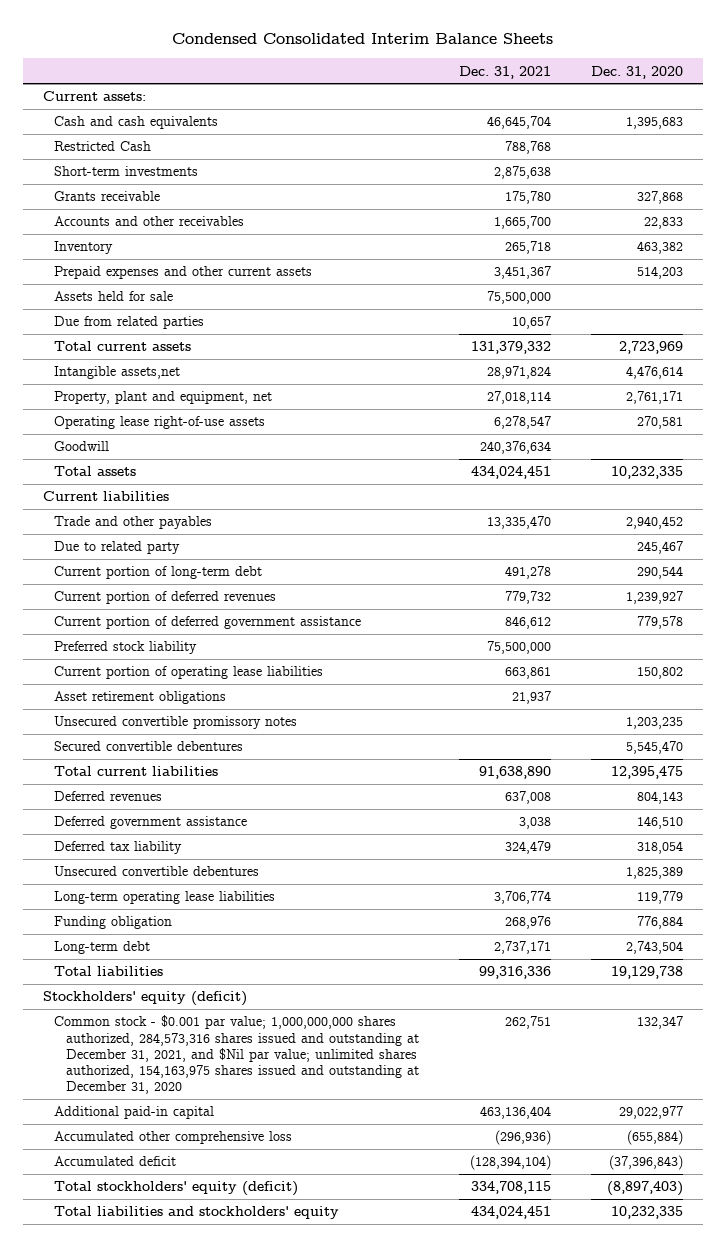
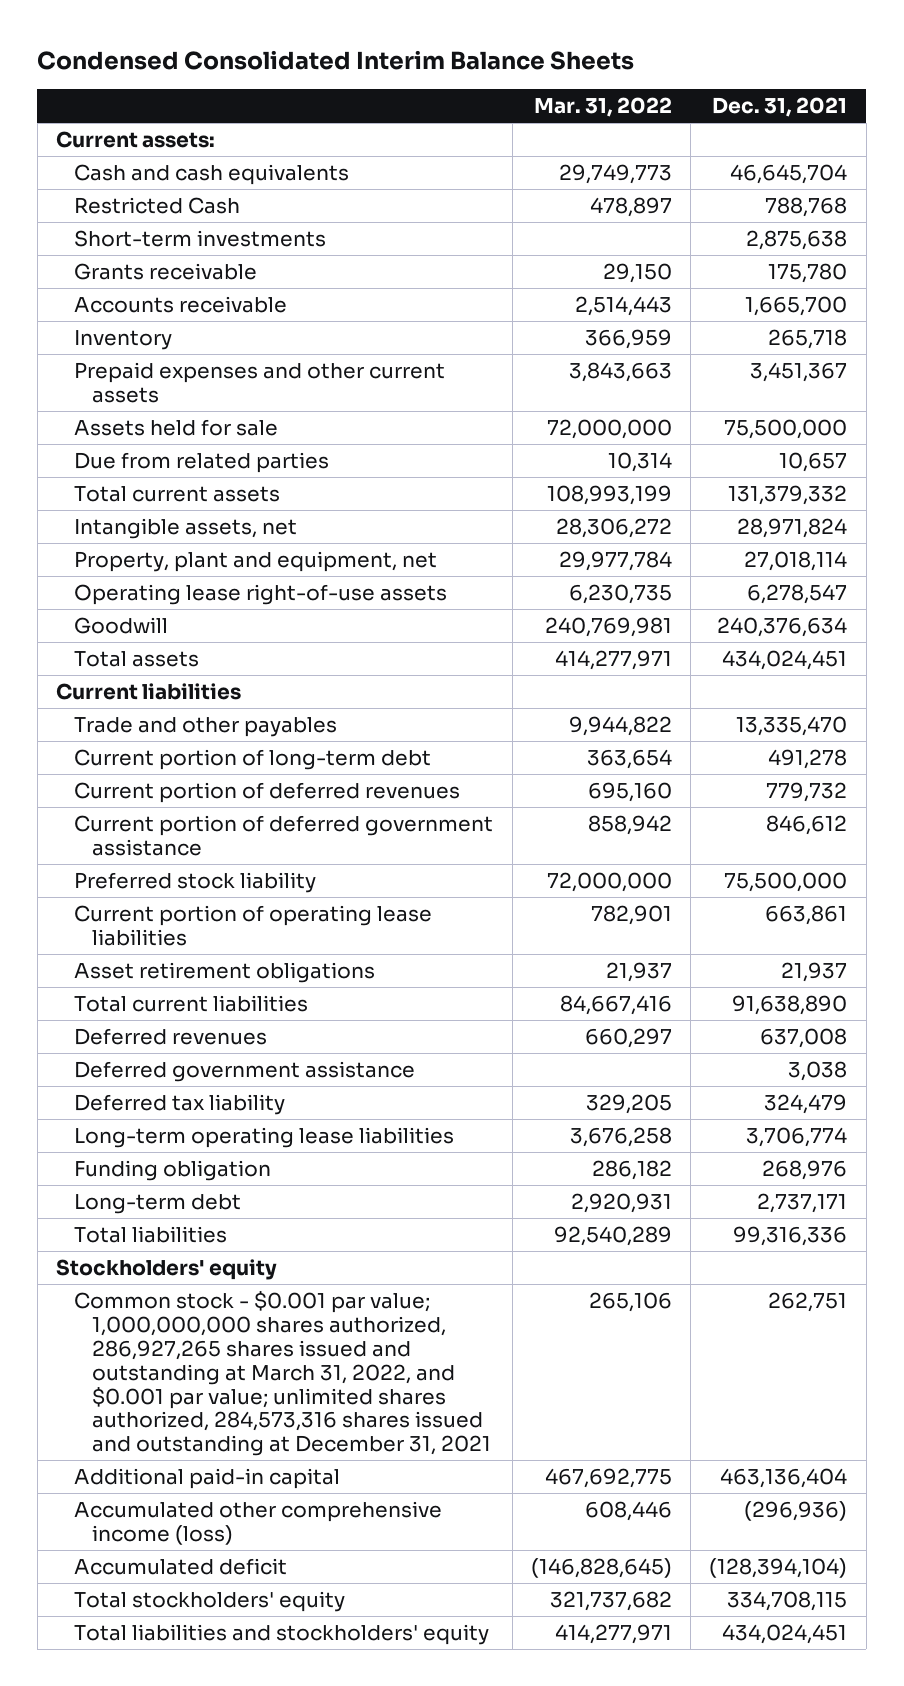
[590,65,683,79] Dec. 31, 2020 -> none
none -> [533,97,672,118] Mar. 31, 2022
[54,216,245,227] Accounts and other receivables -> [74,295,288,313] Accounts receivable
[54,366,181,380] Intangible assets,net -> [74,517,298,539] Intangible assets, net
[54,541,181,555] Due to related party -> none
[54,716,298,730] Unsecured convertible promissory notes -> none
[54,741,244,752] Secured convertible debentures -> none
[54,866,260,877] Unsecured convertible debentures -> none
[42,991,247,1007] Stockholders' equity (deficit) -> [56,1258,278,1280] Stockholders' equity
[54,1015,420,1094] Common stock - $0.001 par value; 1,000,000,000 shares authorized, 284,573,316 shares issued and outstanding at December 31, 2021, and $Nil par value; unlimited shares authorized, 154,163,975 shares issued and outstanding at December 31, 2020 -> [74,1290,492,1457] Common stock - $0.001 par value; 1,000,000,000 shares authorized, 286,927,265 shares issued and outstanding at March 31, 2022, and $0.001 par value; unlimited shares authorized, 284,573,316 shares issued and outstanding at December 31, 2021
[54,1131,293,1145] Accumulated other comprehensive loss -> [74,1500,443,1545] Accumulated other comprehensive income (loss)
[54,1181,299,1197] Total stockholders' equity (deficit) -> [74,1590,346,1612] Total stockholders' equity

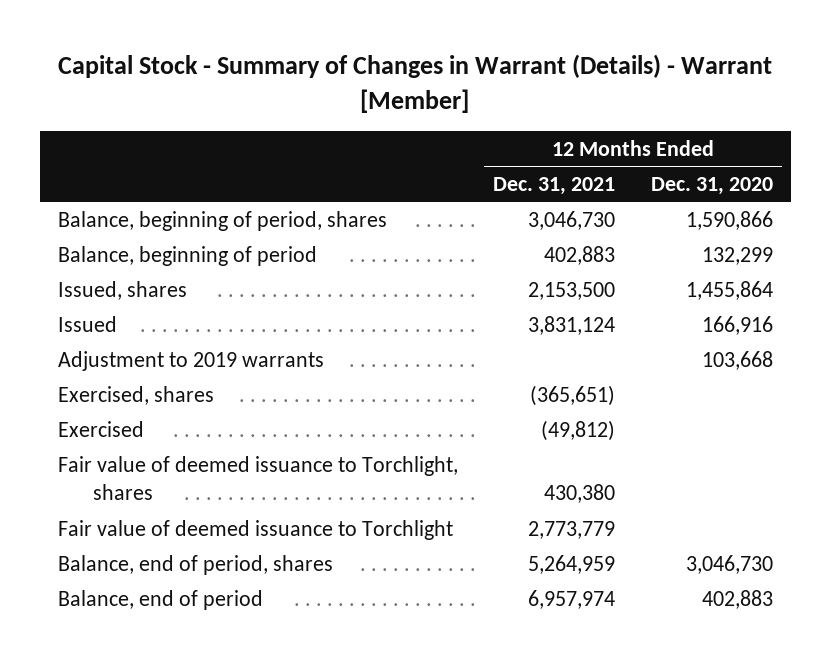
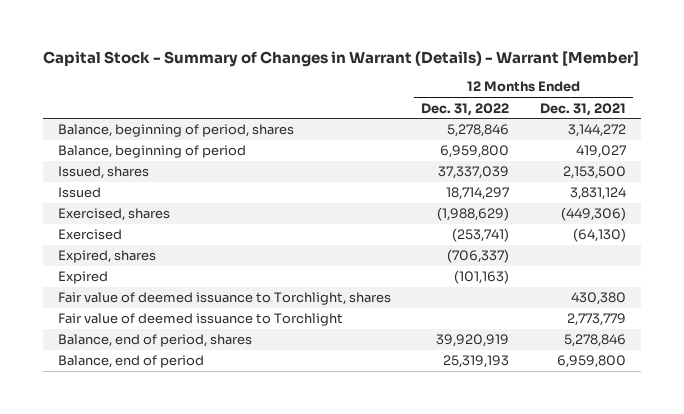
[650,176,773,195] Dec. 31, 2020 -> none
none -> [421,102,510,116] Dec. 31, 2022
[528,210,616,230] 3,046,730 -> [567,124,626,138] 3,144,272
[544,245,616,265] 402,883 -> [575,145,626,159] 419,027
[57,350,324,371] Adjustment to 2019 warrants -> none
[530,384,616,406] (365,651) -> [560,207,626,222] (449,306)
[541,419,616,441] (49,812) -> [572,228,626,243] (64,130)
none -> [58,250,157,264] Expired, shares
none -> [58,271,109,285] Expired
[528,554,616,574] 5,264,959 -> [563,334,626,348] 5,278,846
[528,589,616,609] 6,957,974 -> [556,355,626,369] 6,959,800

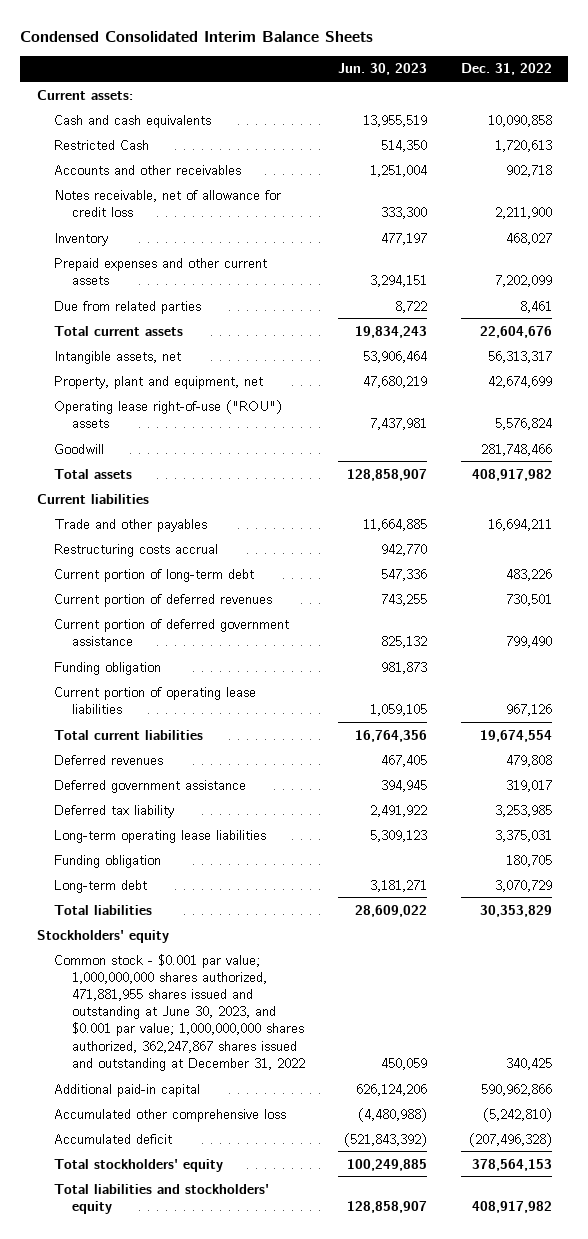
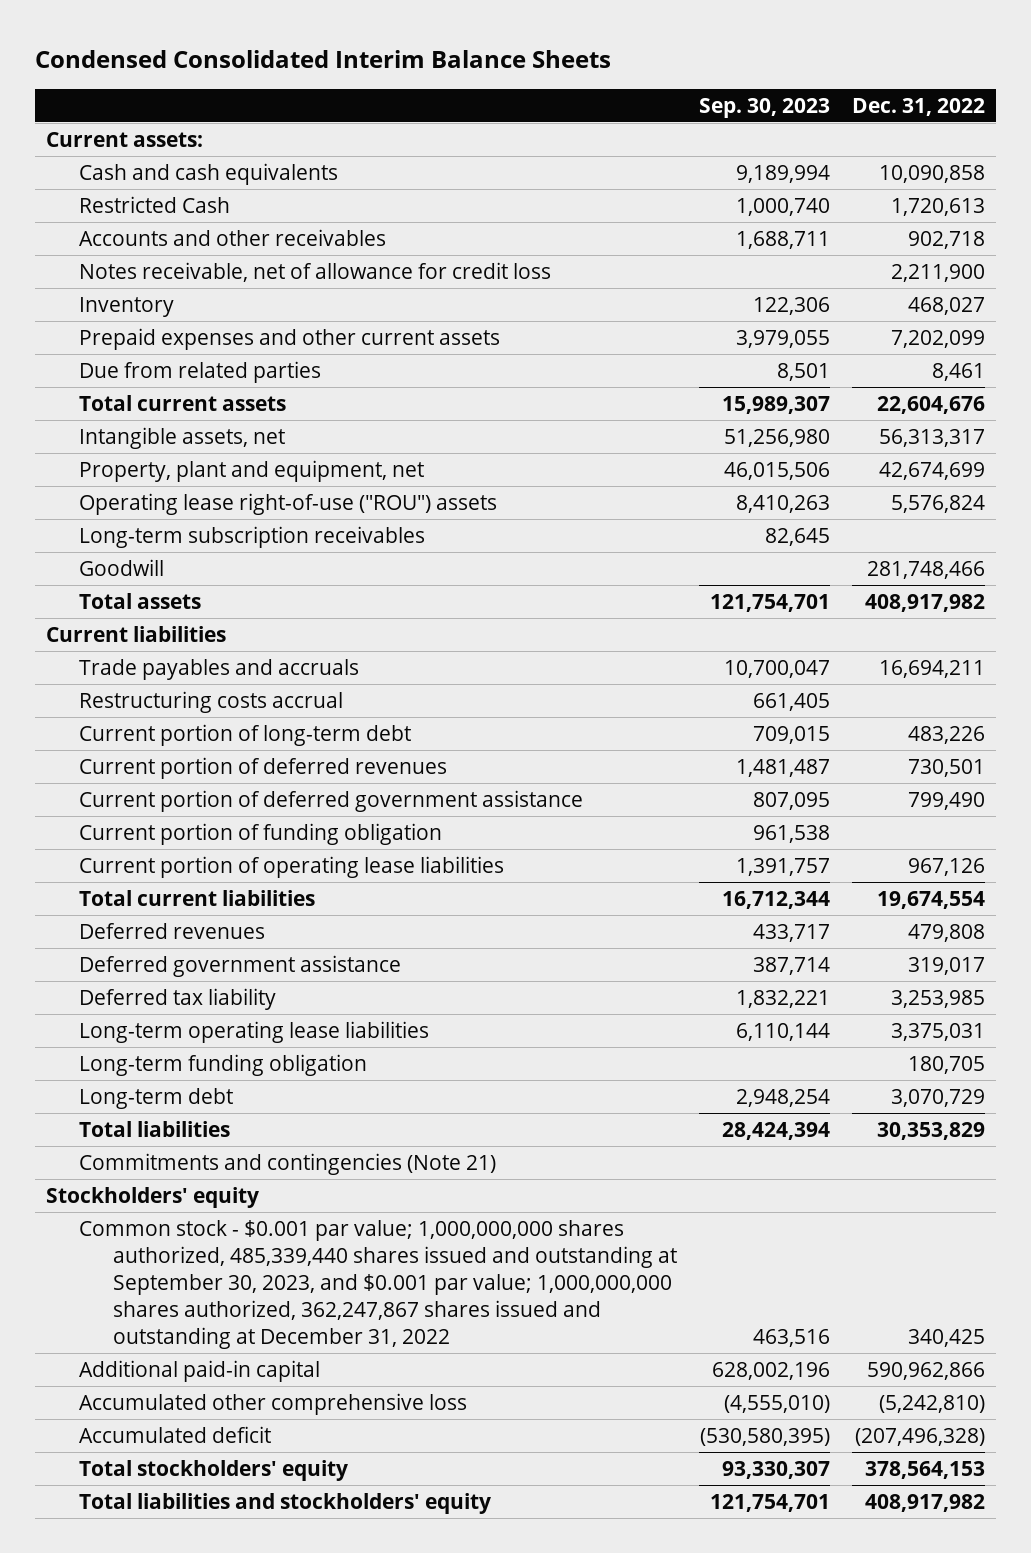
[338,63,428,76] Jun. 30, 2023 -> none
none -> [698,97,830,118] Sep. 30, 2023
none -> [79,526,426,549] Long-term subscription receivables
[54,518,208,532] Trade and other payables -> [79,659,360,681] Trade payables and accruals
[54,661,162,675] Funding obligation -> [79,823,443,846] Current portion of funding obligation
[54,854,162,868] Funding obligation -> [79,1054,368,1077] Long-term funding obligation
none -> [79,1153,497,1176] Commitments and contingencies (Note 21)
[54,953,306,1071] Common stock - $0.001 par value; 1,000,000,000 shares authorized, 471,881,955 shares issued and outstanding at June 30, 2023, and $0.001 par value; 1,000,000,000 shares authorized, 362,247,867 shares issued and outstanding at December 31, 2022 -> [79,1220,677,1350] Common stock - $0.001 par value; 1,000,000,000 shares authorized, 485,339,440 shares issued and outstanding at September 30, 2023, and $0.001 par value; 1,000,000,000 shares authorized, 362,247,867 shares issued and outstanding at December 31, 2022

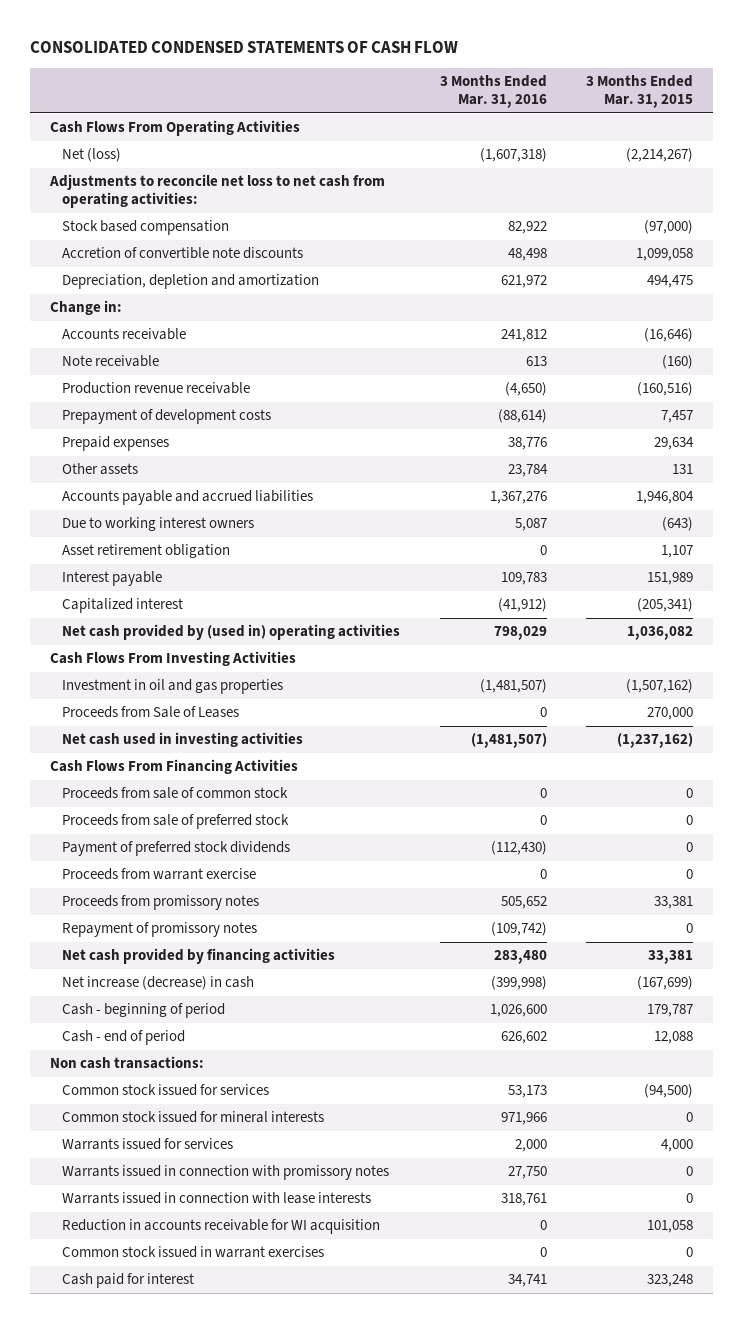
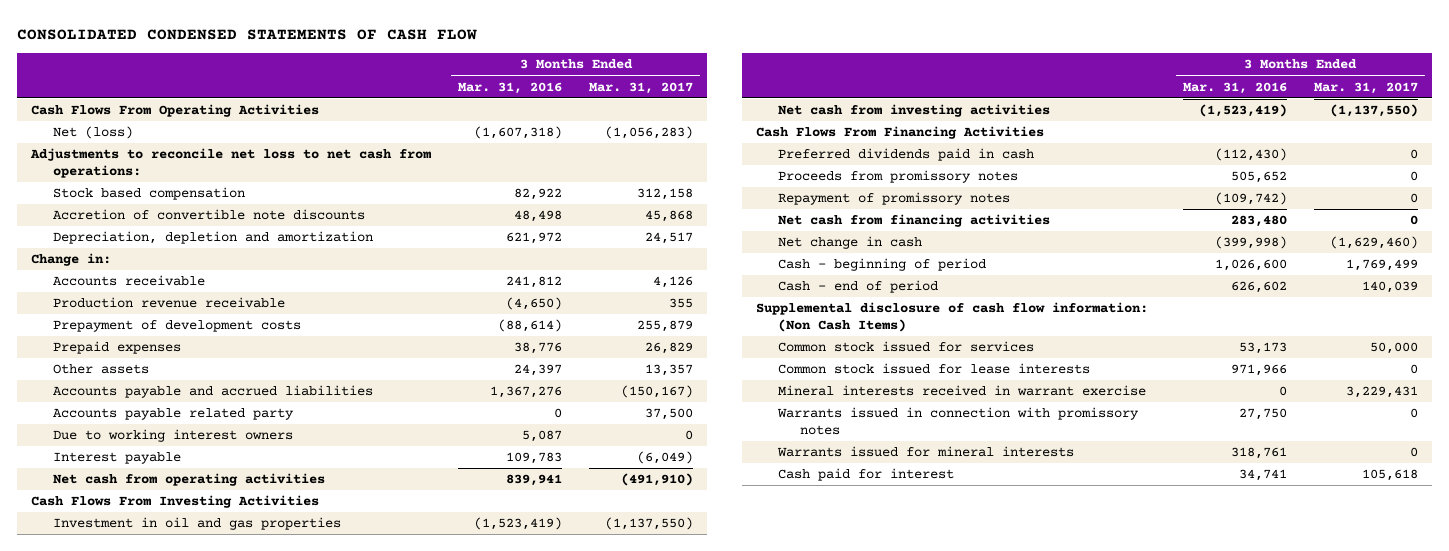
[586,75,694,109] 3 Months Ended Mar. 31, 2015 -> none
none -> [589,81,694,94] Mar. 31, 2017
[48,174,385,209] Adjustments to reconcile net loss to net cash from operating activities: -> [29,148,431,179] Adjustments to reconcile net loss to net cash from operations:
[61,355,159,368] Note receivable -> none
[507,464,548,478] 23,784 -> [513,364,562,377] 24,397
none -> [53,408,295,421] Accounts payable related party
[61,544,230,559] Asset retirement obligation -> none
[61,598,183,614] Capitalized interest -> none
[61,624,400,641] Net cash provided by (used in) operating activities -> [53,473,326,487] Net cash from operating activities
[493,626,547,641] 798,029 -> [505,474,562,487] 839,941
[61,706,239,719] Proceeds from Sale of Leases -> none
[479,679,547,694] (1,481,507) -> [473,517,562,531] (1,523,419)
[61,732,303,748] Net cash used in investing activities -> [778,104,1051,118] Net cash from investing activities
[470,733,547,749] (1,481,507) -> [1198,104,1287,118] (1,523,419)
[61,787,288,800] Proceeds from sale of common stock -> none
[61,814,289,830] Proceeds from sale of preferred stock -> none
[61,868,256,881] Proceeds from warrant exercise -> none
[61,841,290,857] Payment of preferred stock dividends -> [778,148,1035,162] Preferred dividends paid in cash
[61,948,335,965] Net cash provided by financing activities -> [778,214,1051,228] Net cash from financing activities
[61,976,254,991] Net increase (decrease) in cash -> [778,236,923,250] Net change in cash
[49,1056,204,1070] Non cash transactions: -> none
none -> [755,302,1148,333] Supplemental disclosure of cash flow information: (Non Cash Items)
[61,1138,233,1151] Warrants issued for services -> none
[61,1111,324,1124] Common stock issued for mineral interests -> [778,363,1091,375] Common stock issued for lease interests
none -> [778,385,1147,397] Mineral interests received in warrant exercise
[61,1219,380,1235] Reduction in accounts receivable for WI acquisition -> none
[61,1246,324,1259] Common stock issued in warrant exercises -> none
[61,1192,371,1205] Warrants issued in connection with lease interests -> [777,446,1075,458] Warrants issued for mineral interests

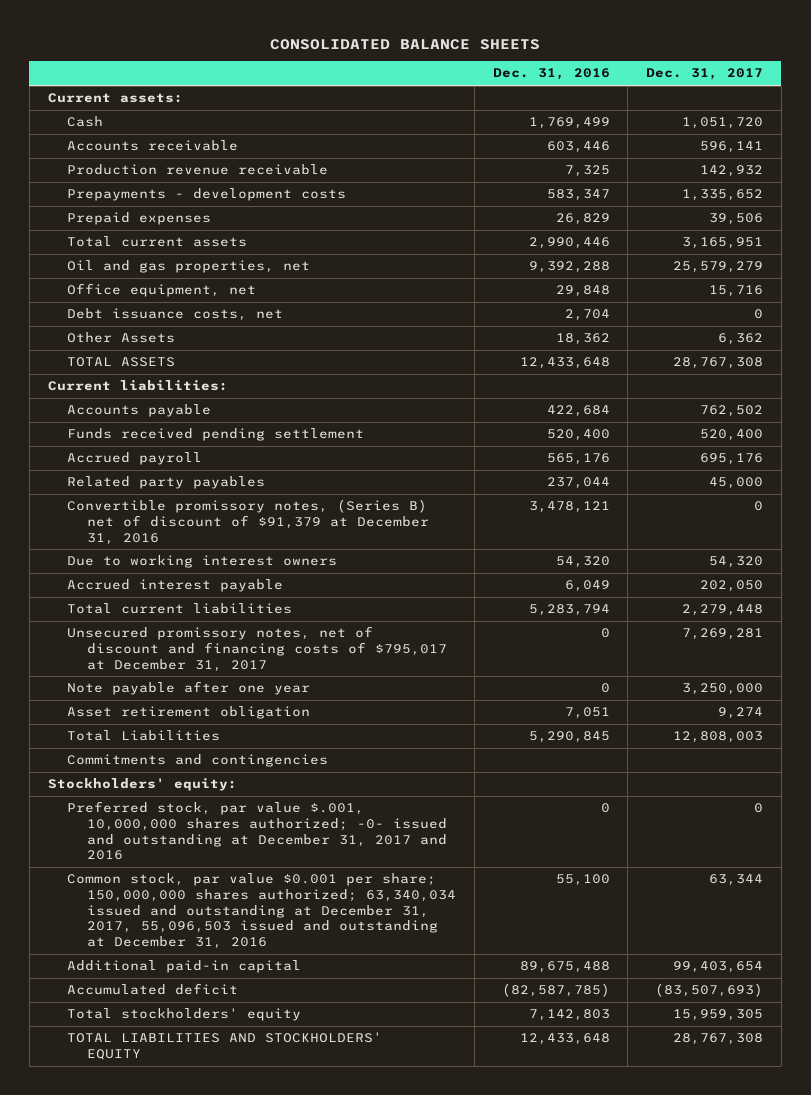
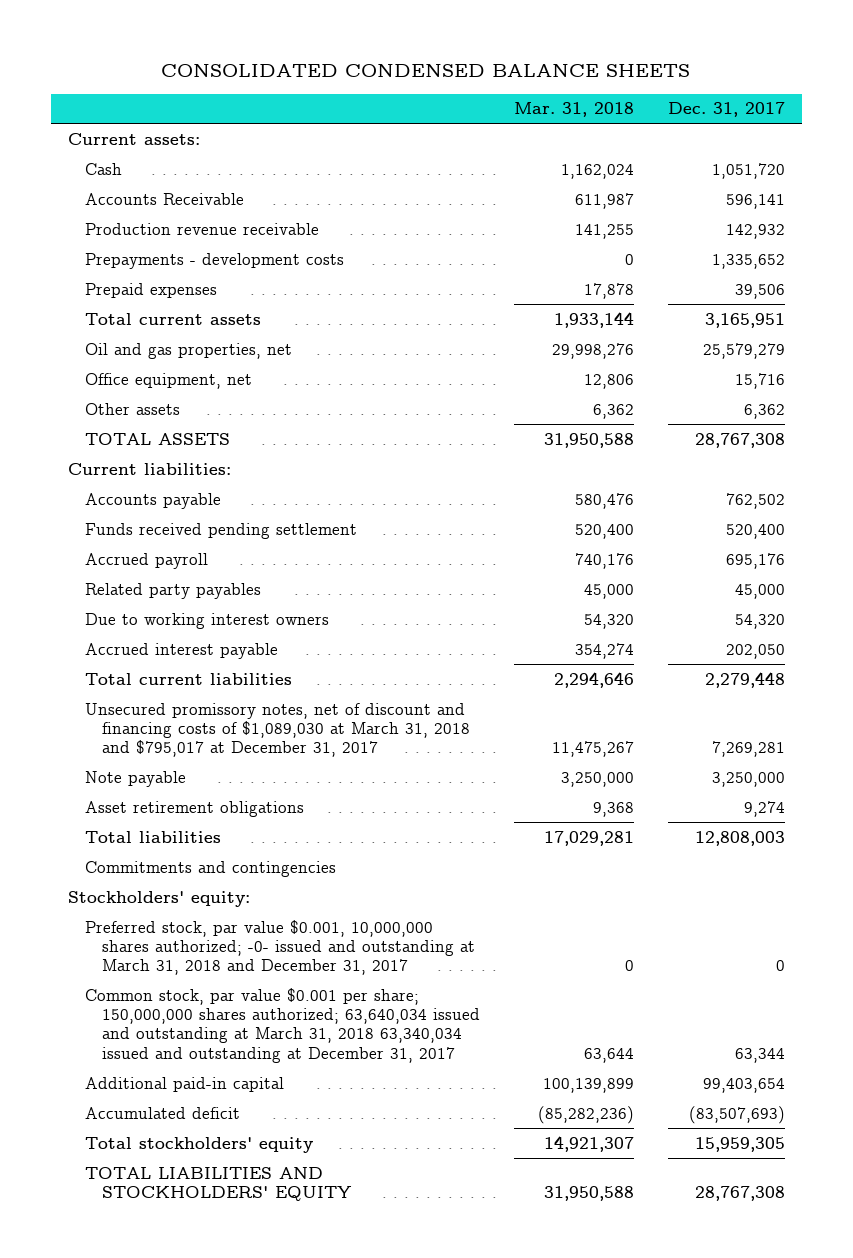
[270,38,541,50] CONSOLIDATED BALANCE SHEETS -> [161,63,691,77] CONSOLIDATED CONDENSED BALANCE SHEETS
[492,68,610,81] Dec. 31, 2016 -> none
none -> [513,102,634,118] Mar. 31, 2018
[67,140,239,152] Accounts receivable -> [84,192,244,205] Accounts Receivable
[67,308,284,322] Debt issuance costs, net -> none
[67,332,176,344] Other Assets -> [84,402,180,415] Other assets
[67,499,430,545] Convertible promissory notes, (Series B) net of discount of $91,379 at December 31, 2016 -> none
[67,626,448,672] Unsecured promissory notes, net of discount and financing costs of $795,017 at December 31, 2017 -> [84,702,470,758] Unsecured promissory notes, net of discount and financing costs of $1,089,030 at March 31, 2018 and $795,017 at December 31, 2017
[67,681,311,696] Note payable after one year -> [84,770,186,787] Note payable
[67,706,311,720] Asset retirement obligation -> [84,800,304,817] Asset retirement obligations
[67,730,221,742] Total Liabilities -> [84,830,221,843] Total liabilities
[67,801,448,861] Preferred stock, par value $.001, 10,000,000 shares authorized; -0- issued and outstanding at December 31, 2017 and 2016 -> [84,919,475,976] Preferred stock, par value $0.001, 10,000,000 shares authorized; -0- issued and outstanding at March 31, 2018 and December 31, 2017
[67,873,457,949] Common stock, par value $0.001 per share; 150,000,000 shares authorized; 63,340,034 issued and outstanding at December 31, 2017, 55,096,503 issued and outstanding at December 31, 2016 -> [84,987,480,1063] Common stock, par value $0.001 per share; 150,000,000 shares authorized; 63,640,034 issued and outstanding at March 31, 2018 63,340,034 issued and outstanding at December 31, 2017

